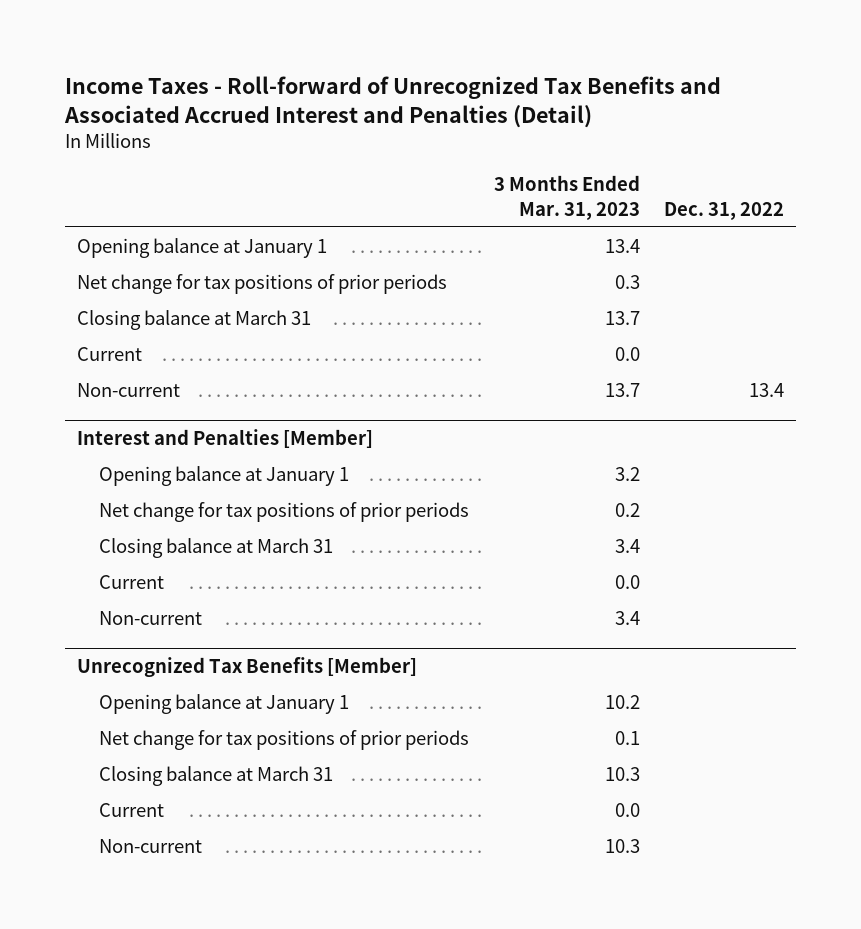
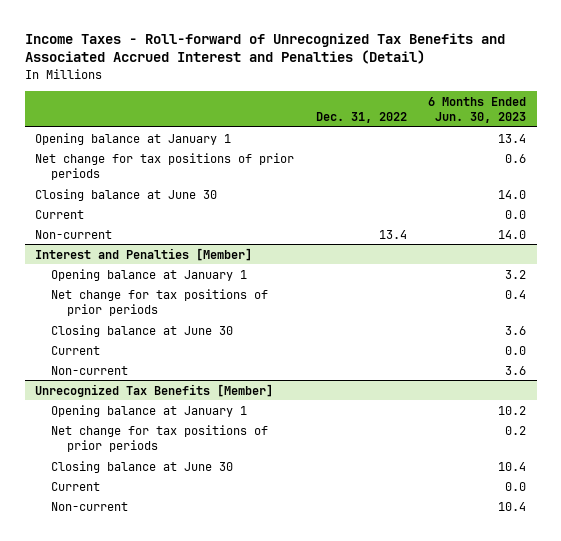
[493,175,640,220] 3 Months Ended Mar. 31, 2023 -> none
none -> [427,96,526,124] 6 Months Ended Jun. 30, 2023
[76,309,311,330] Closing balance at March 31 -> [35,188,218,201] Closing balance at June 30
[99,537,334,558] Closing balance at March 31 -> [51,324,234,337] Closing balance at June 30
[99,765,334,786] Closing balance at March 31 -> [51,460,234,473] Closing balance at June 30

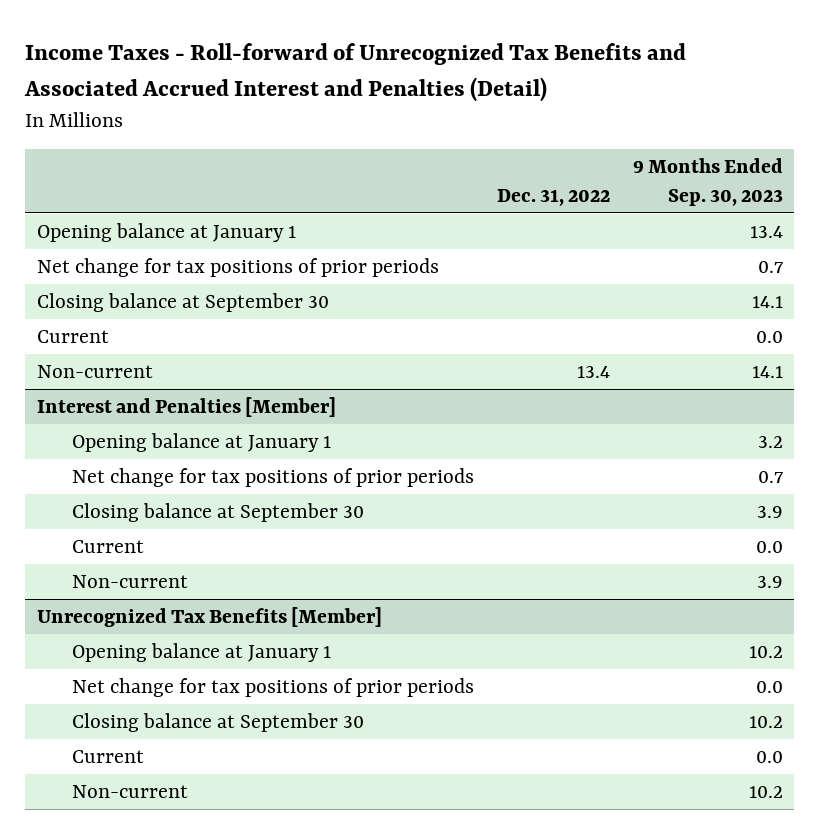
[427,96,526,124] 6 Months Ended Jun. 30, 2023 -> none
none -> [632,158,783,206] 9 Months Ended Sep. 30, 2023
[35,188,218,201] Closing balance at June 30 -> [36,293,329,313] Closing balance at September 30
[51,324,234,337] Closing balance at June 30 -> [71,503,364,523] Closing balance at September 30
[51,460,234,473] Closing balance at June 30 -> [71,713,364,733] Closing balance at September 30

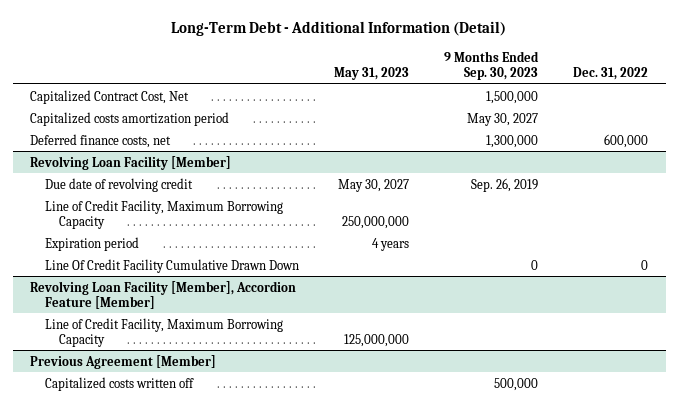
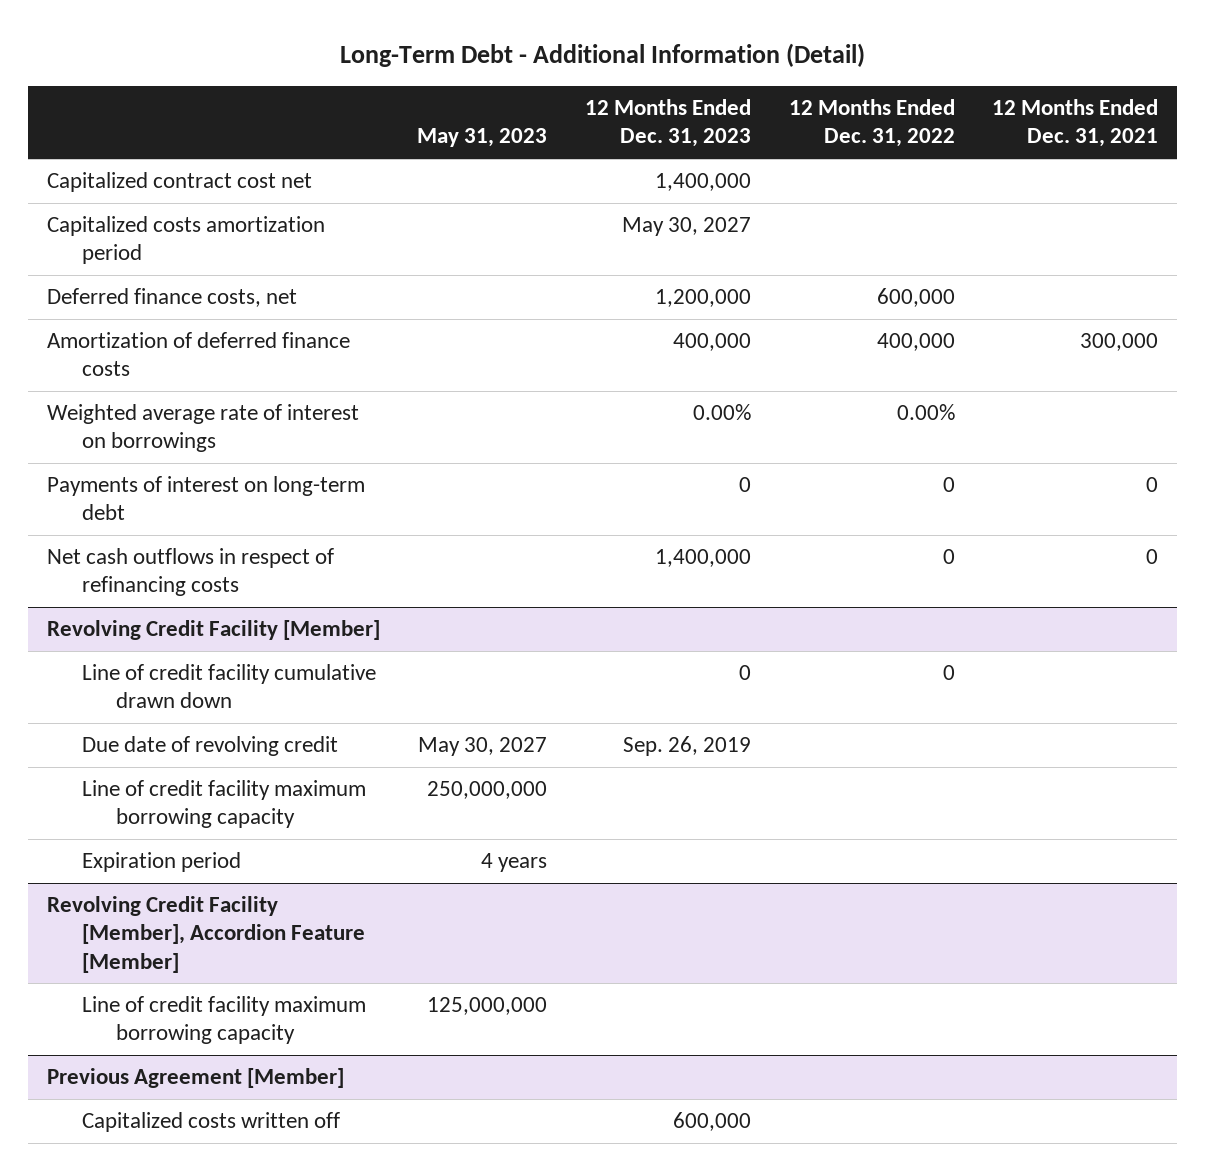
[444,50,540,80] 9 Months Ended Sep. 30, 2023 -> none
[573,66,649,80] Dec. 31, 2022 -> none
none -> [585,99,752,148] 12 Months Ended Dec. 31, 2023
none -> [788,99,955,148] 12 Months Ended Dec. 31, 2022
none -> [992,99,1159,148] 12 Months Ended Dec. 31, 2021
[30,89,190,104] Capitalized Contract Cost, Net -> [46,172,312,193] Capitalized contract cost net
none -> [46,332,350,377] Amortization of deferred finance costs
none -> [46,404,359,453] Weighted average rate of interest on borrowings
none -> [46,476,365,521] Payments of interest on long-term debt
none -> [46,548,334,597] Net cash outflows in respect of refinancing costs
[30,155,232,170] Revolving Loan Facility [Member] -> [46,620,380,641] Revolving Credit Facility [Member]
none -> [81,664,376,709] Line of credit facility cumulative drawn down
[44,199,283,229] Line of Credit Facility, Maximum Borrowing Capacity -> [81,780,366,829] Line of credit facility maximum borrowing capacity
[44,258,299,273] Line Of Credit Facility Cumulative Drawn Down -> none
[30,280,297,309] Revolving Loan Facility [Member], Accordion Feature [Member] -> [46,896,365,973] Revolving Credit Facility [Member], Accordion Feature [Member]
[44,317,283,347] Line of Credit Facility, Maximum Borrowing Capacity -> [81,996,366,1045] Line of credit facility maximum borrowing capacity

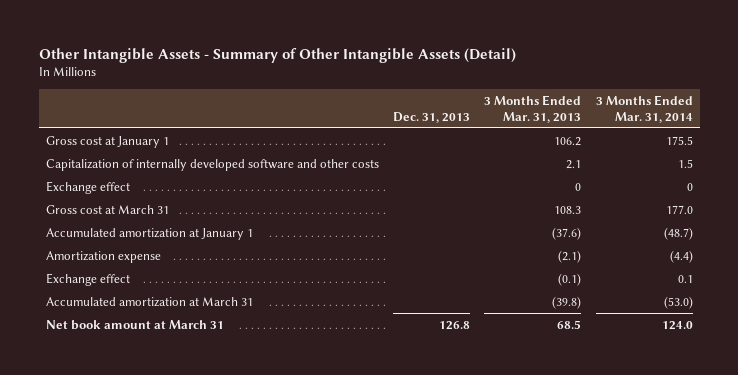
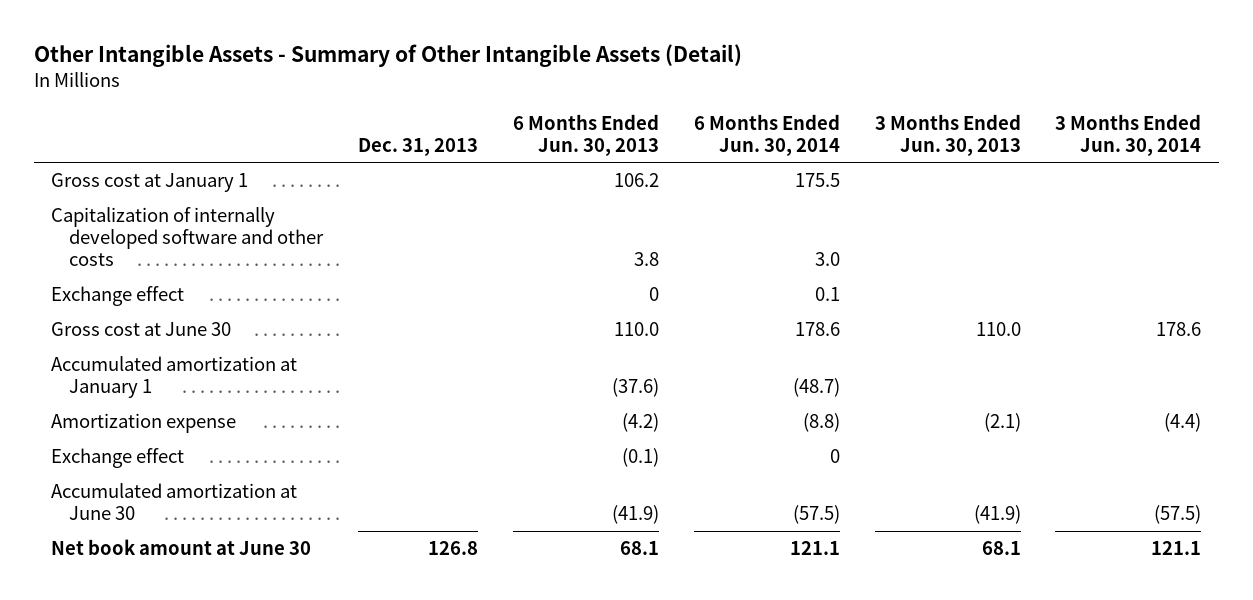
[484,94,582,123] 3 Months Ended Mar. 31, 2013 -> none
[595,94,693,123] 3 Months Ended Mar. 31, 2014 -> none
none -> [512,113,659,156] 6 Months Ended Jun. 30, 2013
none -> [693,113,840,156] 6 Months Ended Jun. 30, 2014
none -> [874,113,1021,156] 3 Months Ended Jun. 30, 2013
none -> [1055,113,1202,156] 3 Months Ended Jun. 30, 2014
[45,204,169,214] Gross cost at March 31 -> [51,322,232,337] Gross cost at June 30
[45,296,253,307] Accumulated amortization at March 31 -> [51,483,298,521] Accumulated amortization at June 30
[45,319,224,330] Net book amount at March 31 -> [51,539,312,556] Net book amount at June 30

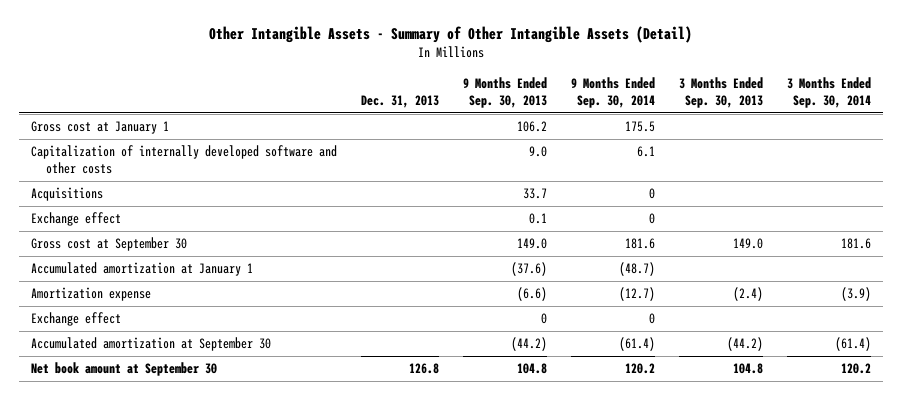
[512,113,659,156] 6 Months Ended Jun. 30, 2013 -> none
[693,113,840,156] 6 Months Ended Jun. 30, 2014 -> none
[874,113,1021,156] 3 Months Ended Jun. 30, 2013 -> none
[1055,113,1202,156] 3 Months Ended Jun. 30, 2014 -> none
none -> [462,76,547,108] 9 Months Ended Sep. 30, 2013
none -> [570,76,655,108] 9 Months Ended Sep. 30, 2014
none -> [678,76,763,108] 3 Months Ended Sep. 30, 2013
none -> [787,76,872,108] 3 Months Ended Sep. 30, 2014
none -> [30,187,103,202] Acquisitions
[51,322,232,337] Gross cost at June 30 -> [30,237,187,252] Gross cost at September 30
[51,483,298,521] Accumulated amortization at June 30 -> [30,337,271,352] Accumulated amortization at September 30
[51,539,312,556] Net book amount at June 30 -> [30,362,217,377] Net book amount at September 30

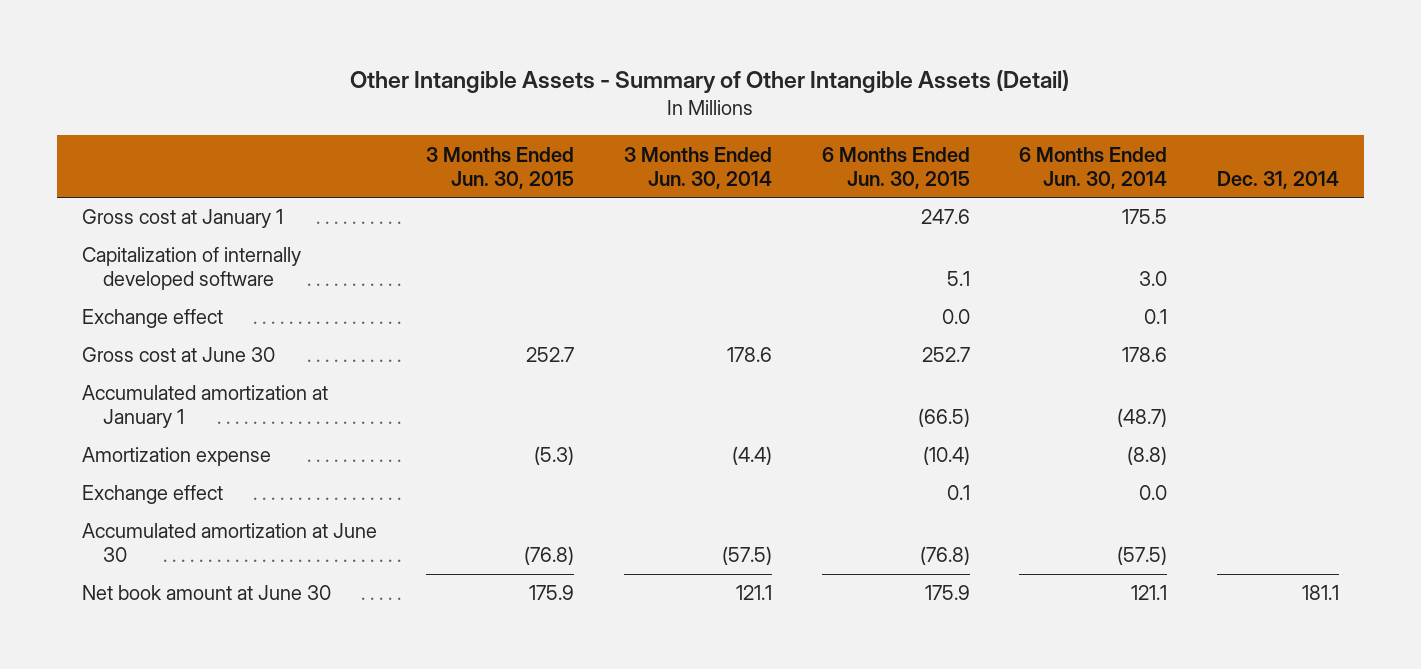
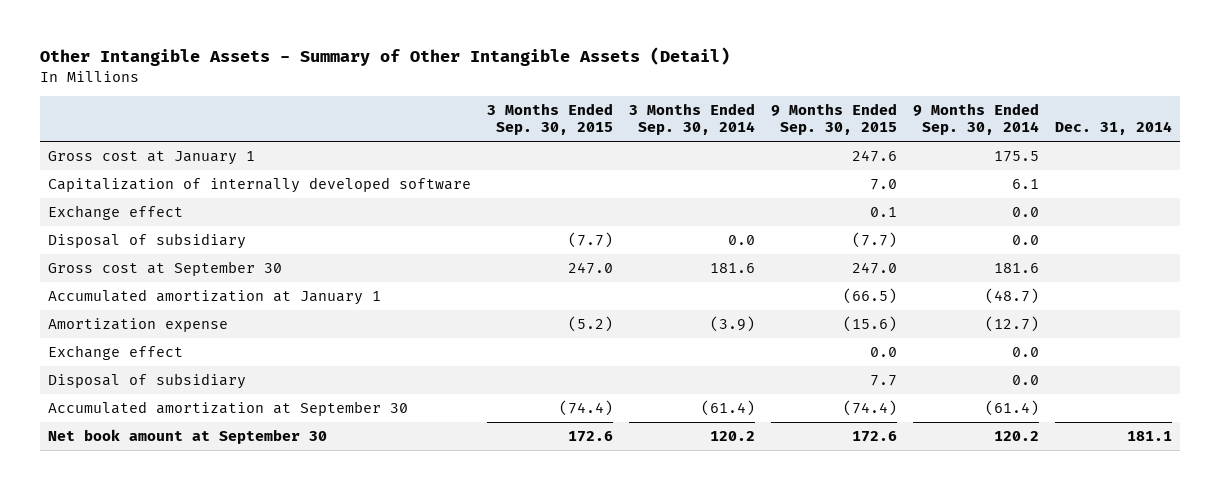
[426,146,575,189] 3 Months Ended Jun. 30, 2015 -> none
[623,146,772,189] 3 Months Ended Jun. 30, 2014 -> none
[821,146,970,189] 6 Months Ended Jun. 30, 2015 -> none
[1019,146,1168,189] 6 Months Ended Jun. 30, 2014 -> none
none -> [487,102,614,136] 3 Months Ended Sep. 30, 2015
none -> [629,102,756,136] 3 Months Ended Sep. 30, 2014
none -> [771,102,898,136] 9 Months Ended Sep. 30, 2015
none -> [913,102,1040,136] 9 Months Ended Sep. 30, 2014
none -> [48,232,247,249] Disposal of subsidiary
[81,347,275,363] Gross cost at June 30 -> [48,260,283,276] Gross cost at September 30
none -> [48,372,247,389] Disposal of subsidiary
[81,523,377,563] Accumulated amortization at June 30 -> [48,400,409,416] Accumulated amortization at September 30
[81,585,331,601] Net book amount at June 30 -> [48,428,328,444] Net book amount at September 30

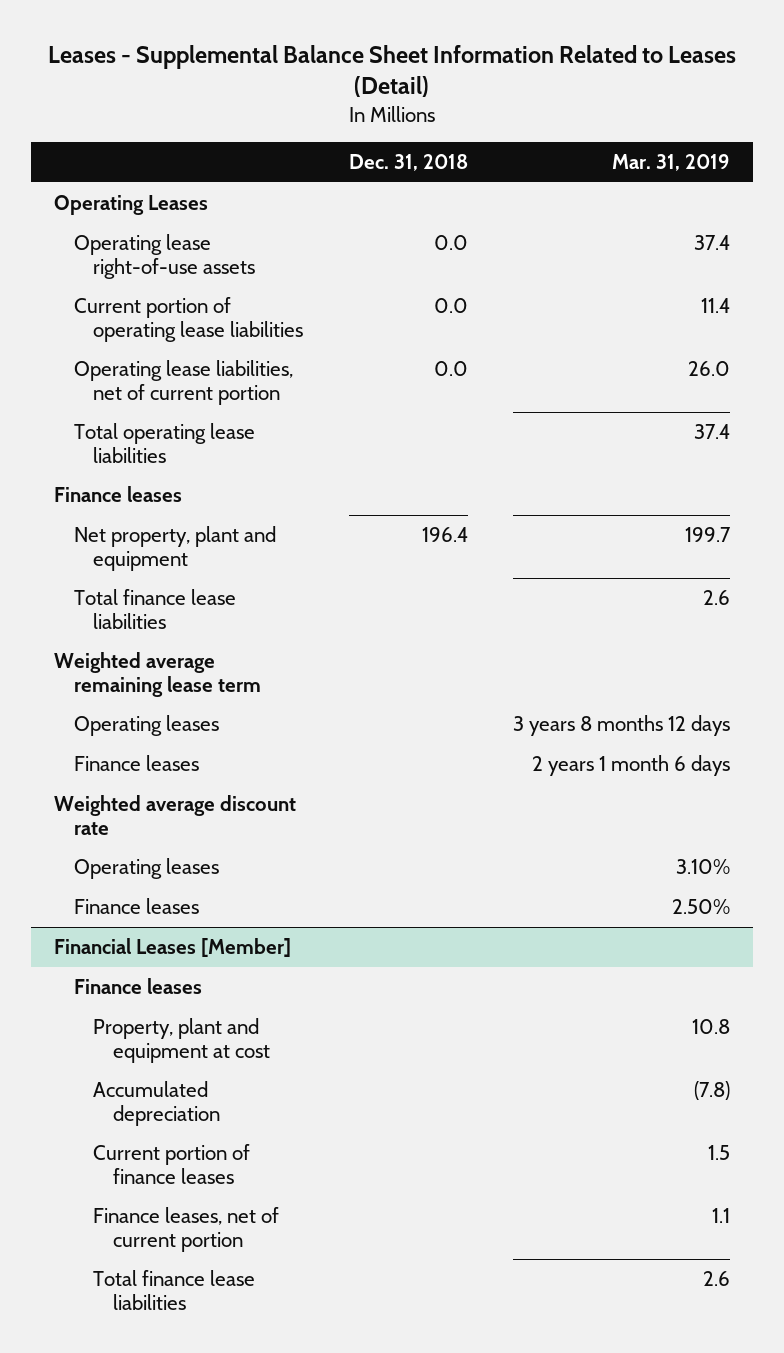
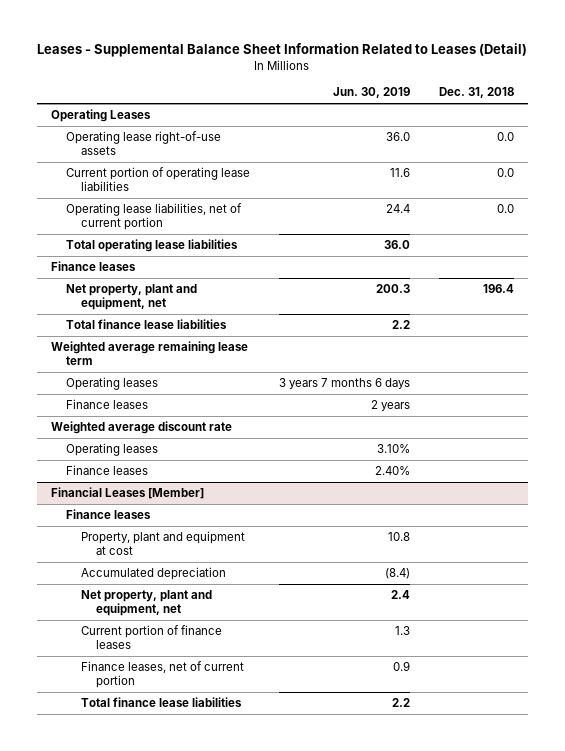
[612,153,731,171] Mar. 31, 2019 -> none
none -> [332,87,410,99] Jun. 30, 2019
[73,525,276,571] Net property, plant and equipment -> [66,284,198,310] Net property, plant and equipment, net
none -> [81,590,213,616] Net property, plant and equipment, net

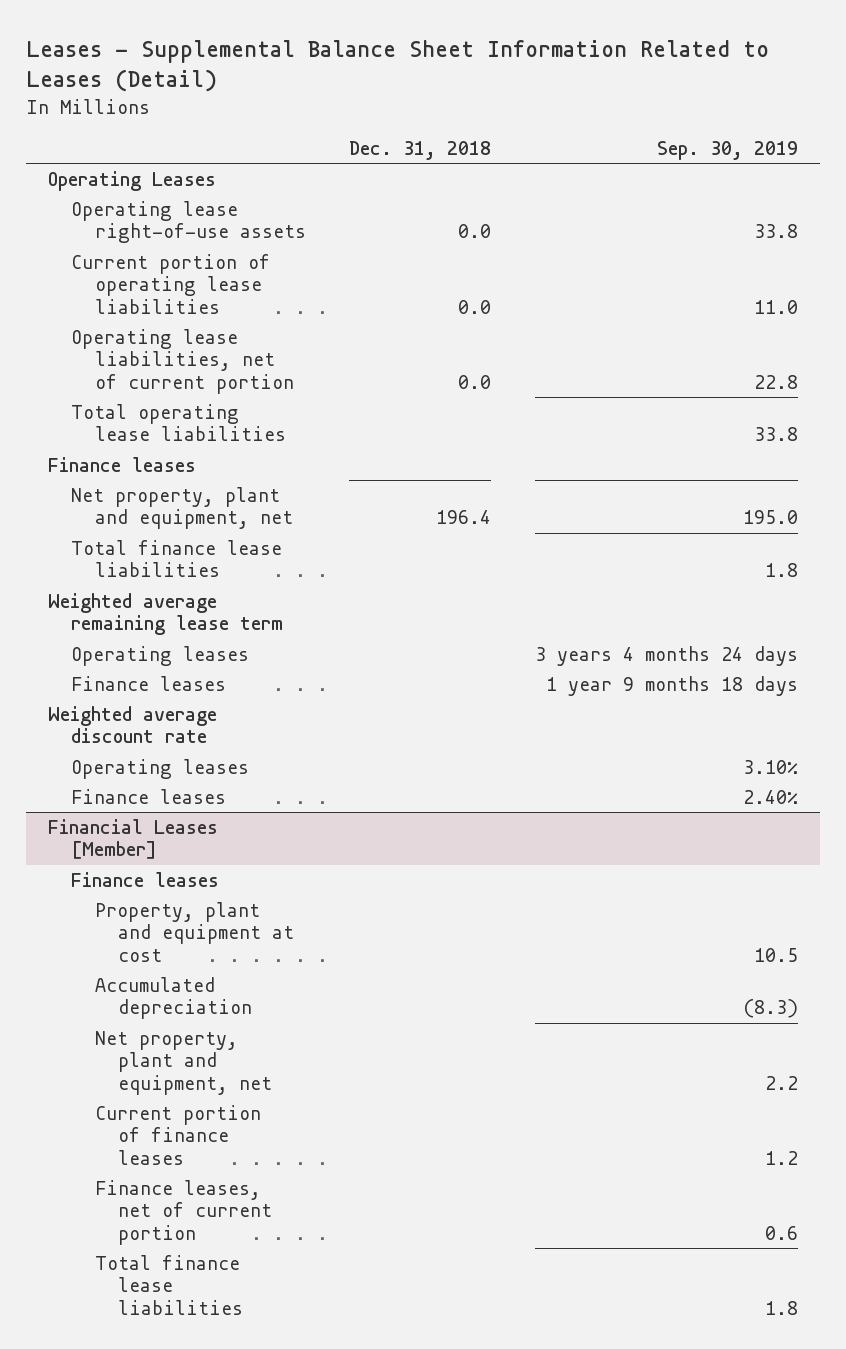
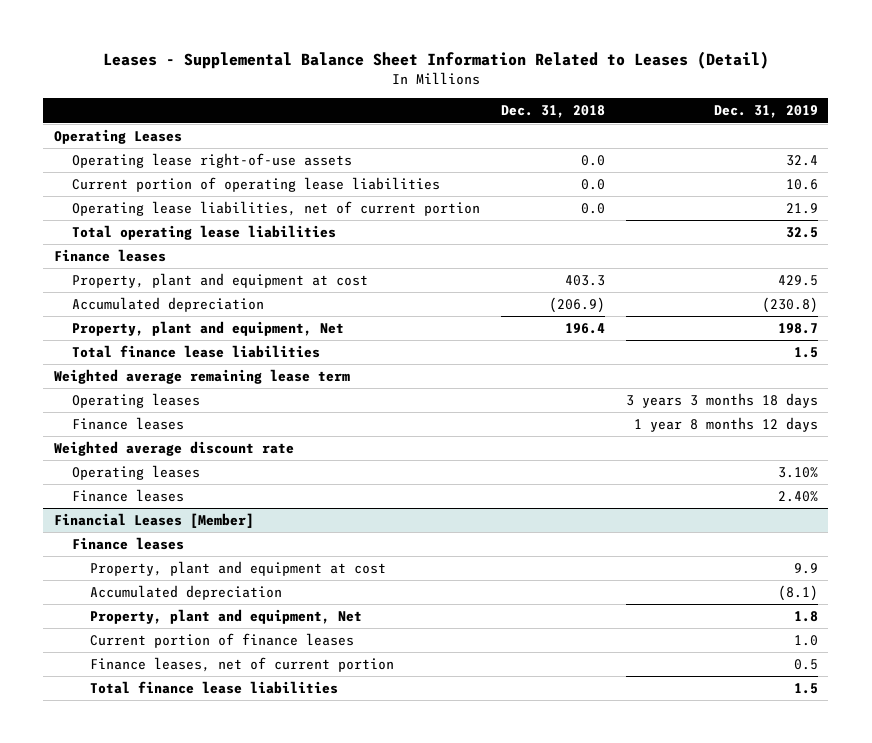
[657,141,799,161] Sep. 30, 2019 -> none
none -> [713,105,818,119] Dec. 31, 2019
none -> [72,273,369,289] Property, plant and equipment at cost
none -> [72,297,265,313] Accumulated depreciation
[71,486,293,530] Net property, plant and equipment, net -> [72,321,345,337] Property, plant and equipment, Net
[94,1030,273,1096] Net property, plant and equipment, net -> [90,609,363,625] Property, plant and equipment, Net

